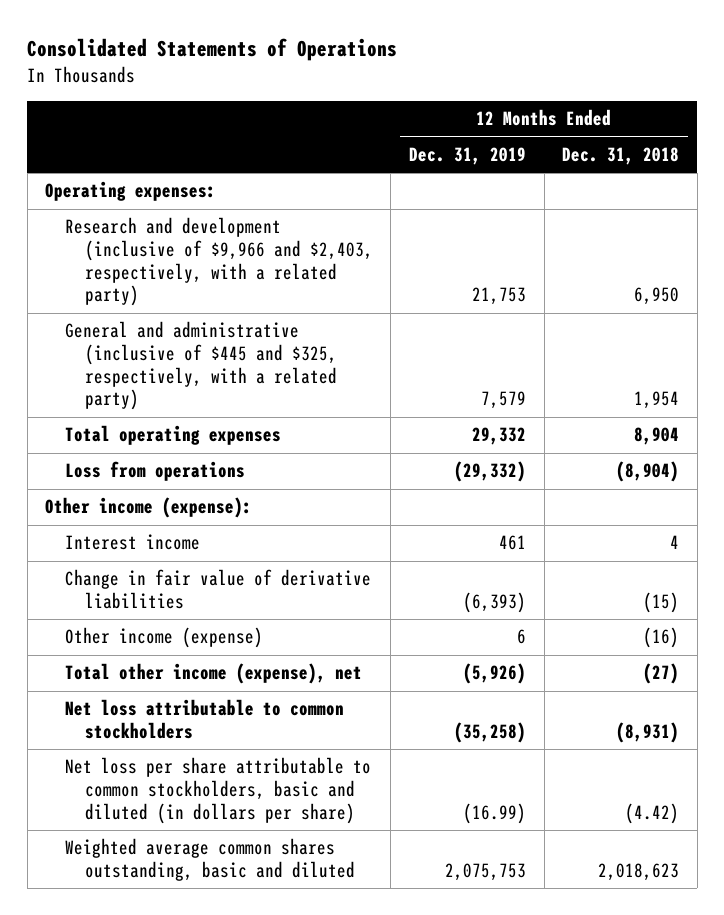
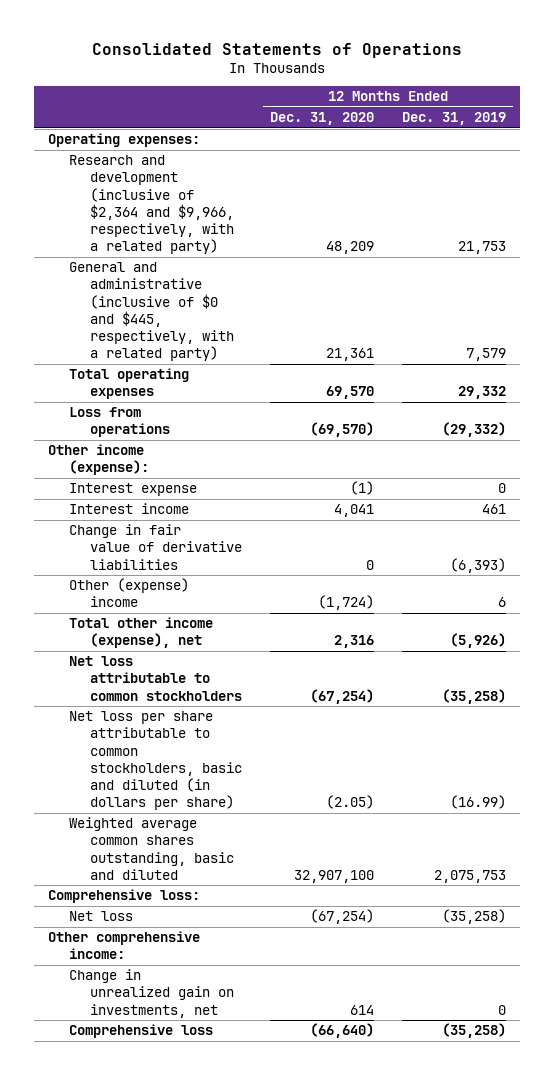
[562,146,680,165] Dec. 31, 2018 -> none
none -> [270,112,375,126] Dec. 31, 2020
[64,217,373,307] Research and development (inclusive of $9,966 and $2,403, respectively, with a related party) -> [69,155,235,255] Research and development (inclusive of $2,364 and $9,966, respectively, with a related party)
[64,321,337,411] General and administrative (inclusive of $445 and $325, respectively, with a related party) -> [69,262,235,362] General and administrative (inclusive of $0 and $445, respectively, with a related party)
none -> [69,483,198,497] Interest expense
[64,627,263,649] Other income (expense) -> [69,578,190,608] Other (expense) income
none -> [48,889,201,904] Comprehensive loss:
none -> [69,911,134,922] Net loss
none -> [48,931,201,960] Other comprehensive income:
none -> [69,969,235,1018] Change in unrealized gain on investments, net
none -> [69,1024,214,1039] Comprehensive loss

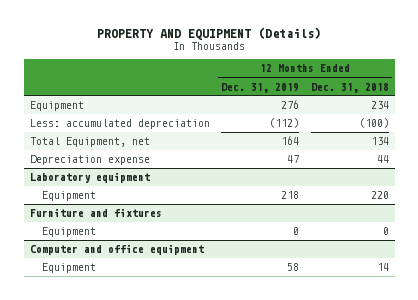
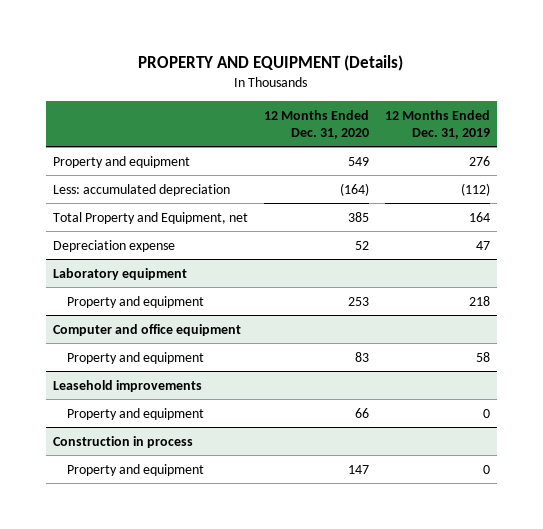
[310,82,389,93] Dec. 31, 2018 -> none
none -> [263,109,369,139] 12 Months Ended Dec. 31, 2020
[29,101,84,112] Equipment -> [53,155,191,168] Property and equipment
[29,137,150,148] Total Equipment, net -> [53,211,249,224] Total Property and Equipment, net
[29,208,162,218] Furniture and fixtures -> none
[42,227,97,238] Equipment -> none
[42,191,97,202] Equipment -> [66,295,204,308] Property and equipment
[42,263,97,274] Equipment -> [66,351,204,364] Property and equipment
none -> [53,379,203,392] Leasehold improvements
none -> [66,407,204,420] Property and equipment
none -> [53,435,194,448] Construction in process
none -> [66,463,204,476] Property and equipment

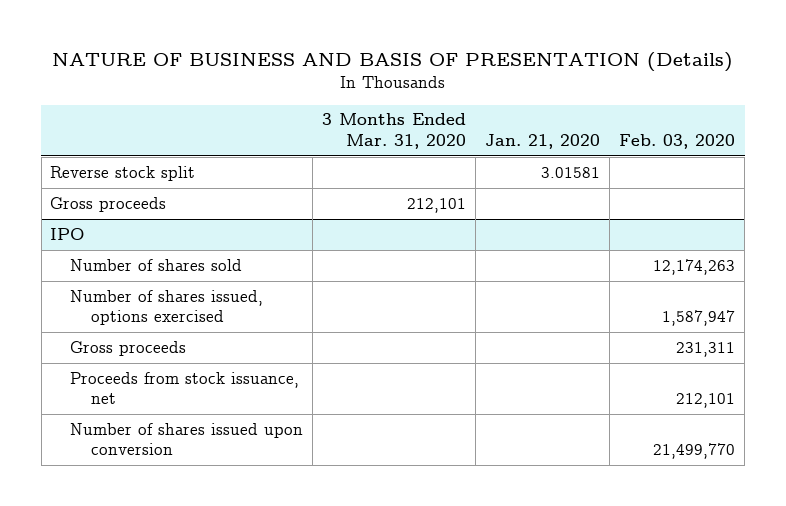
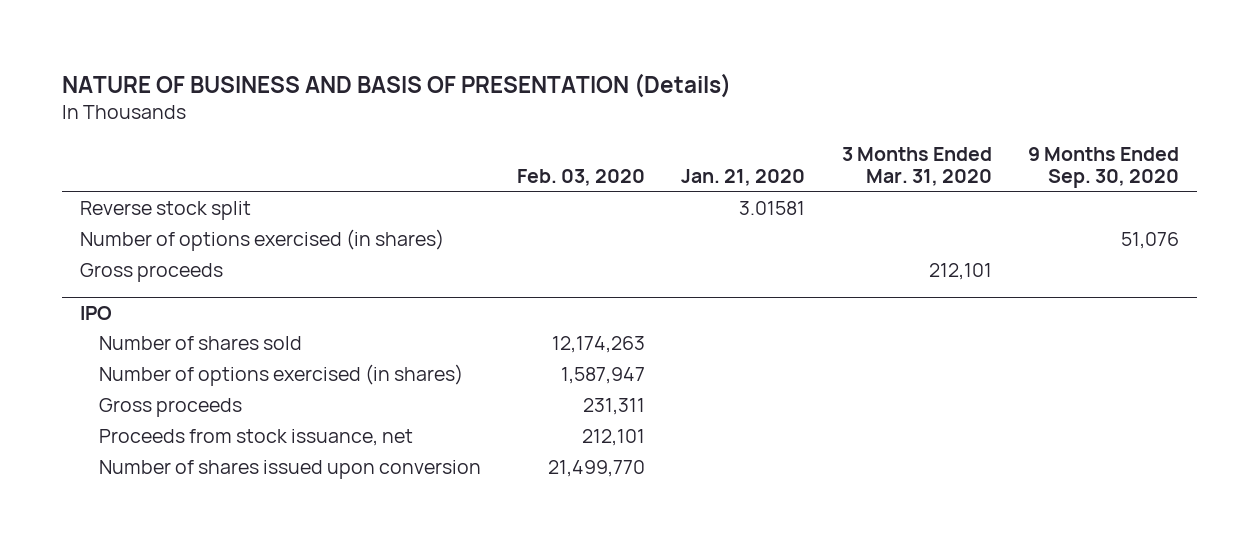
none -> [1027,146,1179,189] 9 Months Ended Sep. 30, 2020
none -> [80,229,445,252] Number of options exercised (in shares)
[70,289,264,326] Number of shares issued, options exercised -> [99,364,464,387] Number of options exercised (in shares)

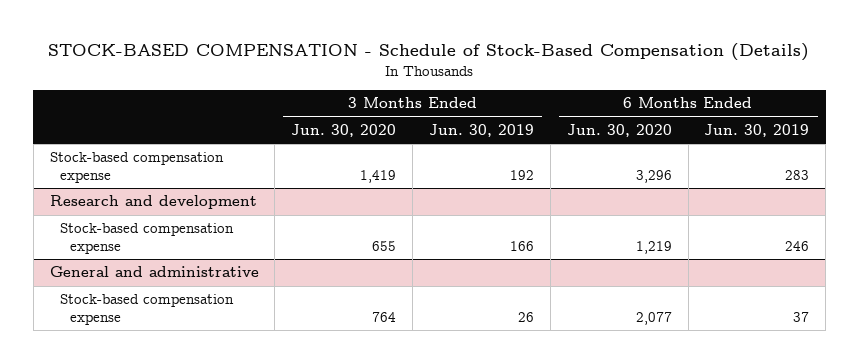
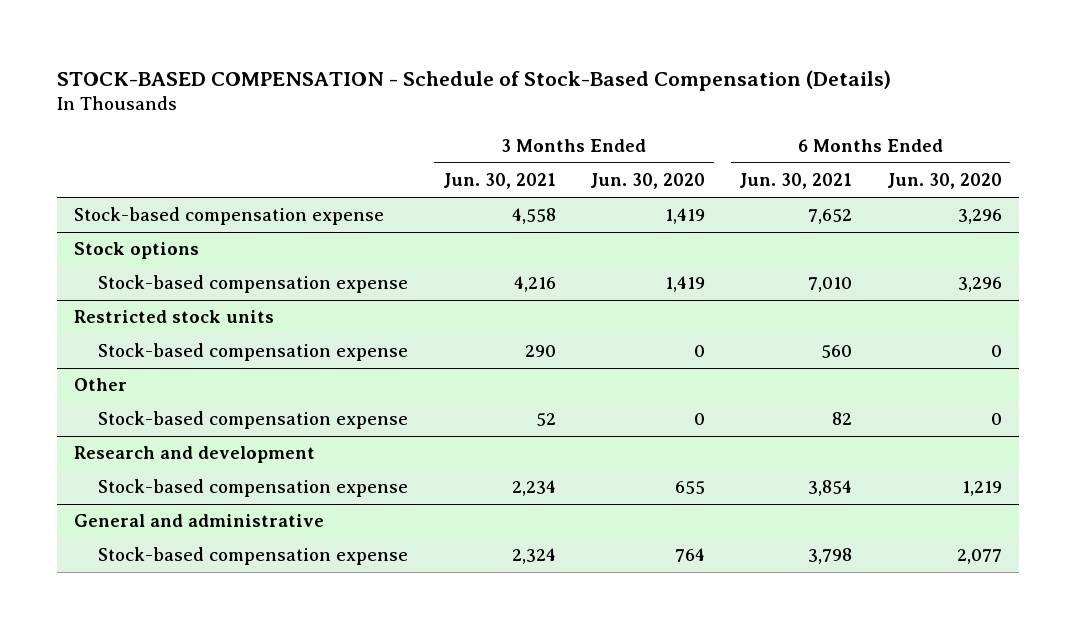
[428,124,534,138] Jun. 30, 2019 -> none
[704,124,810,138] Jun. 30, 2019 -> none
none -> [442,173,556,190] Jun. 30, 2021
none -> [739,173,853,190] Jun. 30, 2021
none -> [74,242,200,260] Stock options
none -> [98,275,409,294] Stock-based compensation expense
none -> [74,310,275,324] Restricted stock units
none -> [98,343,409,362] Stock-based compensation expense
none -> [74,378,128,392] Other
none -> [98,411,409,430] Stock-based compensation expense

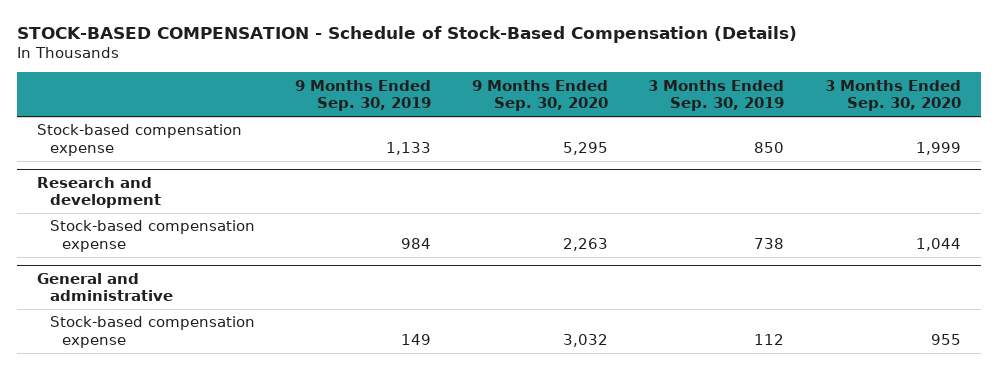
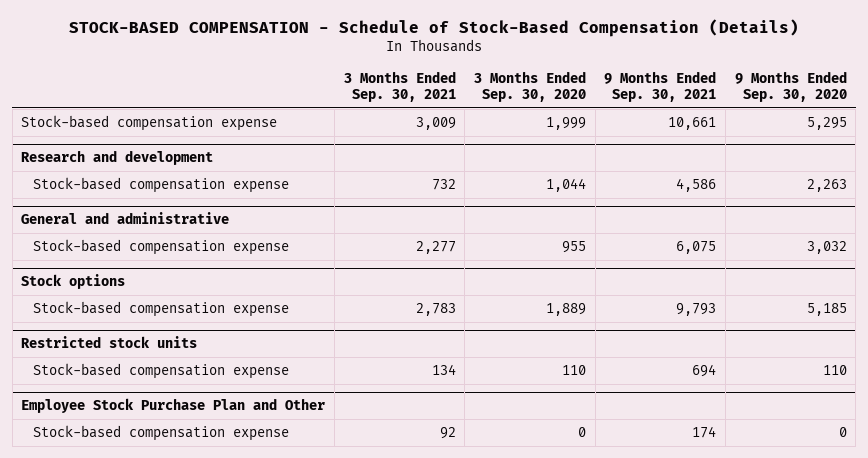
[295,79,432,112] 9 Months Ended Sep. 30, 2019 -> none
[648,79,785,112] 3 Months Ended Sep. 30, 2019 -> none
none -> [343,70,456,102] 3 Months Ended Sep. 30, 2021
none -> [604,70,717,102] 9 Months Ended Sep. 30, 2021
none -> [21,274,126,290] Stock options
none -> [33,301,290,318] Stock-based compensation expense
none -> [21,336,198,349] Restricted stock units
none -> [33,363,290,380] Stock-based compensation expense
none -> [21,398,326,414] Employee Stock Purchase Plan and Other
none -> [33,425,290,442] Stock-based compensation expense

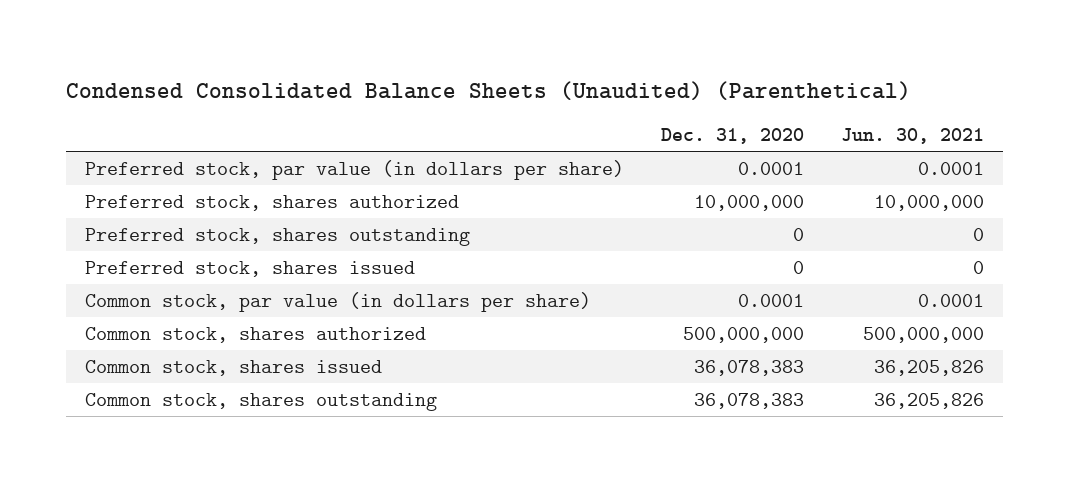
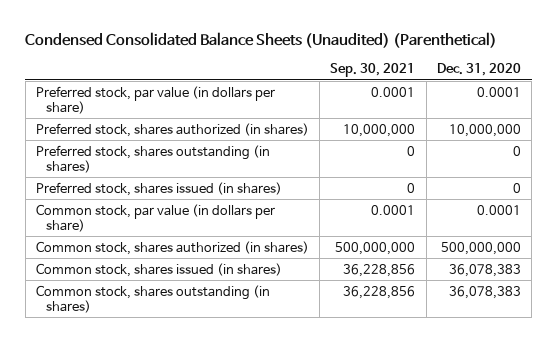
[841,128,985,145] Jun. 30, 2021 -> none
none -> [330,63,416,78] Sep. 30, 2021
[84,194,459,211] Preferred stock, shares authorized -> [35,122,309,137] Preferred stock, shares authorized (in shares)
[84,227,470,246] Preferred stock, shares outstanding -> [35,144,270,173] Preferred stock, shares outstanding (in shares)
[84,260,415,277] Preferred stock, shares issued -> [35,181,282,196] Preferred stock, shares issued (in shares)
[84,326,426,343] Common stock, shares authorized -> [35,240,309,255] Common stock, shares authorized (in shares)
[84,359,382,376] Common stock, shares issued -> [35,262,282,277] Common stock, shares issued (in shares)
[84,392,437,411] Common stock, shares outstanding -> [35,284,270,313] Common stock, shares outstanding (in shares)

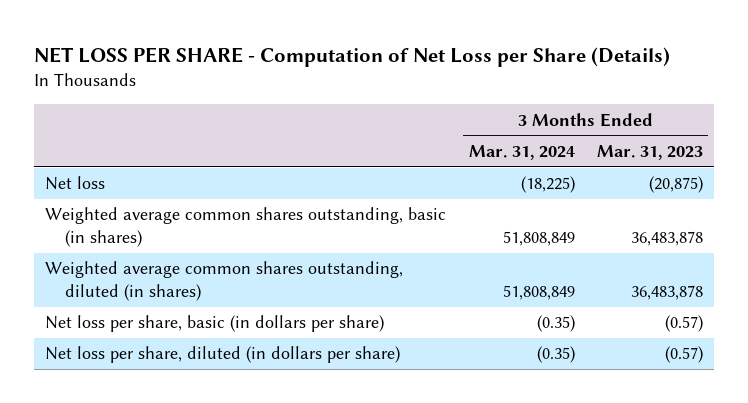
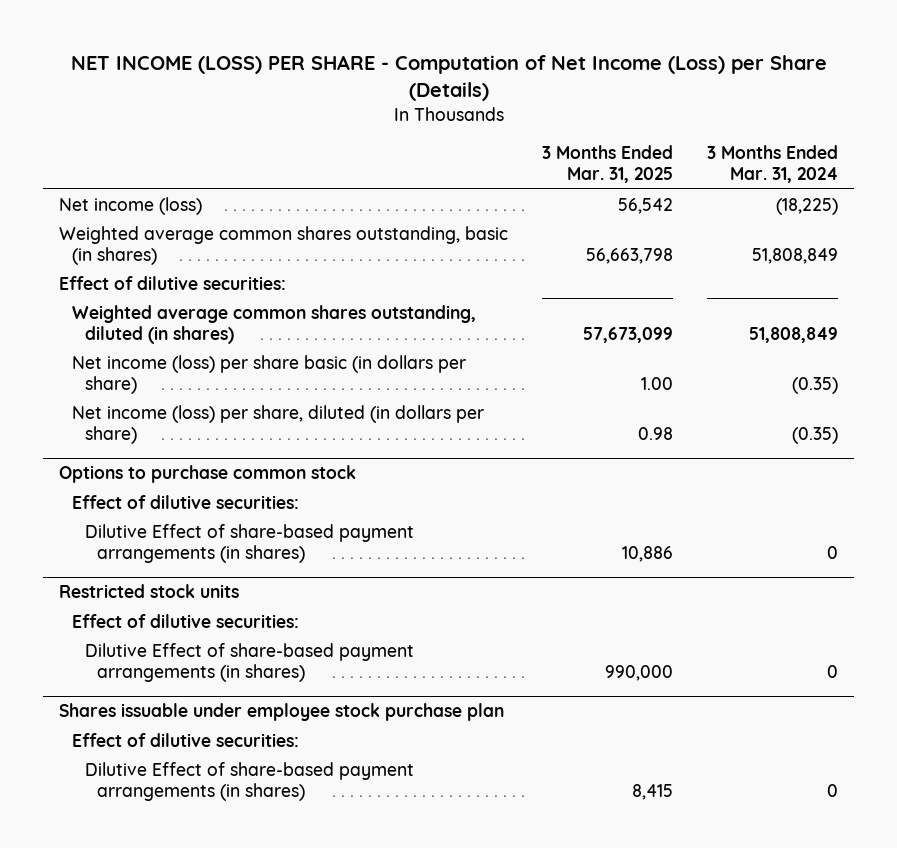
[34,47,671,68] NET LOSS PER SHARE - Computation of Net Loss per Share (Details) -> [70,54,827,102] NET INCOME (LOSS) PER SHARE - Computation of Net Income (Loss) per Share (Details)
[596,144,703,160] Mar. 31, 2023 -> none
none -> [542,145,674,184] 3 Months Ended Mar. 31, 2025
[45,176,106,191] Net loss -> [59,196,203,215] Net income (loss)
none -> [59,275,287,290] Effect of dilutive securities:
[45,315,385,333] Net loss per share, basic (in dollars per share) -> [72,354,467,394] Net income (loss) per share basic (in dollars per share)
[45,346,401,364] Net loss per share, diluted (in dollars per share) -> [72,404,485,444] Net income (loss) per share, diluted (in dollars per share)
none -> [59,465,357,484] Options to purchase common stock
none -> [72,494,300,509] Effect of dilutive securities:
none -> [84,523,414,563] Dilutive Effect of share-based payment arrangements (in shares)
none -> [59,584,240,599] Restricted stock units
none -> [72,613,300,628] Effect of dilutive securities:
none -> [84,642,414,682] Dilutive Effect of share-based payment arrangements (in shares)
none -> [59,703,505,722] Shares issuable under employee stock purchase plan
none -> [72,732,300,747] Effect of dilutive securities:
none -> [84,761,414,801] Dilutive Effect of share-based payment arrangements (in shares)

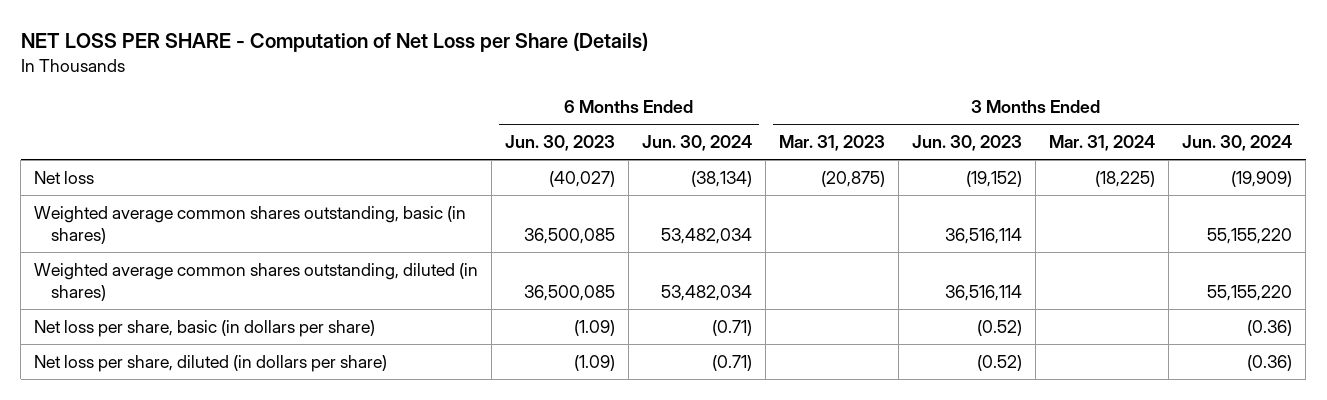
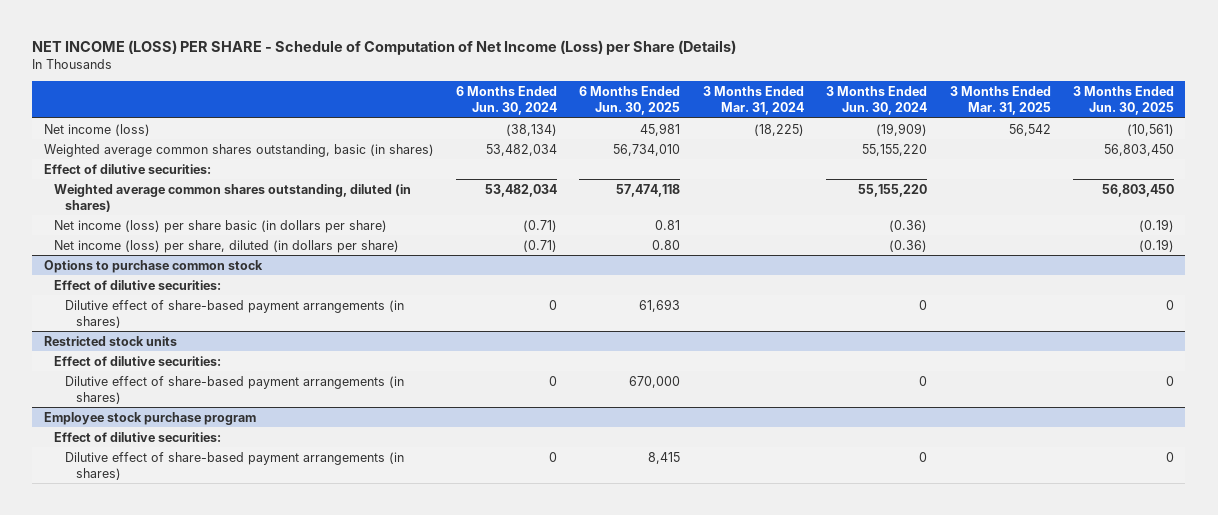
[20,32,648,53] NET LOSS PER SHARE - Computation of Net Loss per Share (Details) -> [32,39,737,55] NET INCOME (LOSS) PER SHARE - Schedule of Computation of Net Income (Loss) per Share (Details)
[505,135,616,152] Jun. 30, 2023 -> none
[779,135,886,152] Mar. 31, 2023 -> none
[912,135,1023,152] Jun. 30, 2023 -> none
none -> [579,86,681,116] 6 Months Ended Jun. 30, 2025
none -> [949,86,1051,116] 3 Months Ended Mar. 31, 2025
none -> [1073,86,1175,116] 3 Months Ended Jun. 30, 2025
[34,170,95,184] Net loss -> [43,123,150,136] Net income (loss)
none -> [43,163,211,174] Effect of dilutive securities:
[34,319,376,337] Net loss per share, basic (in dollars per share) -> [54,219,388,233] Net income (loss) per share basic (in dollars per share)
[34,354,388,372] Net loss per share, diluted (in dollars per share) -> [54,239,400,253] Net income (loss) per share, diluted (in dollars per share)
none -> [43,259,263,273] Options to purchase common stock
none -> [54,279,222,290] Effect of dilutive securities:
none -> [65,299,405,328] Dilutive effect of share-based payment arrangements (in shares)
none -> [43,335,177,346] Restricted stock units
none -> [54,355,222,366] Effect of dilutive securities:
none -> [65,375,405,404] Dilutive effect of share-based payment arrangements (in shares)
none -> [43,411,256,425] Employee stock purchase program
none -> [54,431,222,442] Effect of dilutive securities:
none -> [65,451,405,480] Dilutive effect of share-based payment arrangements (in shares)

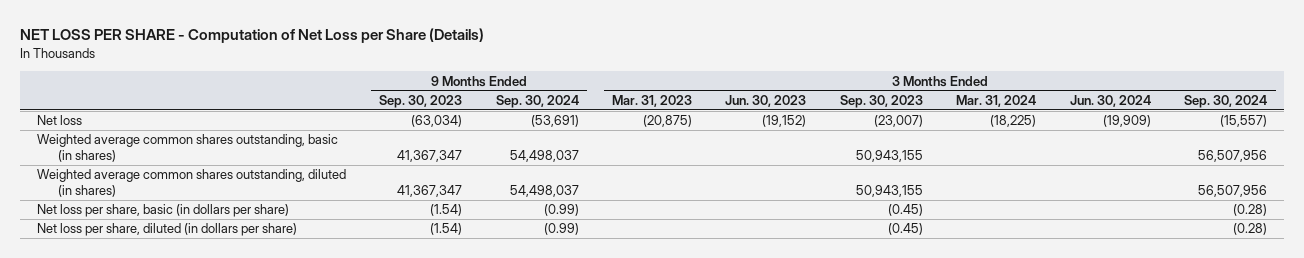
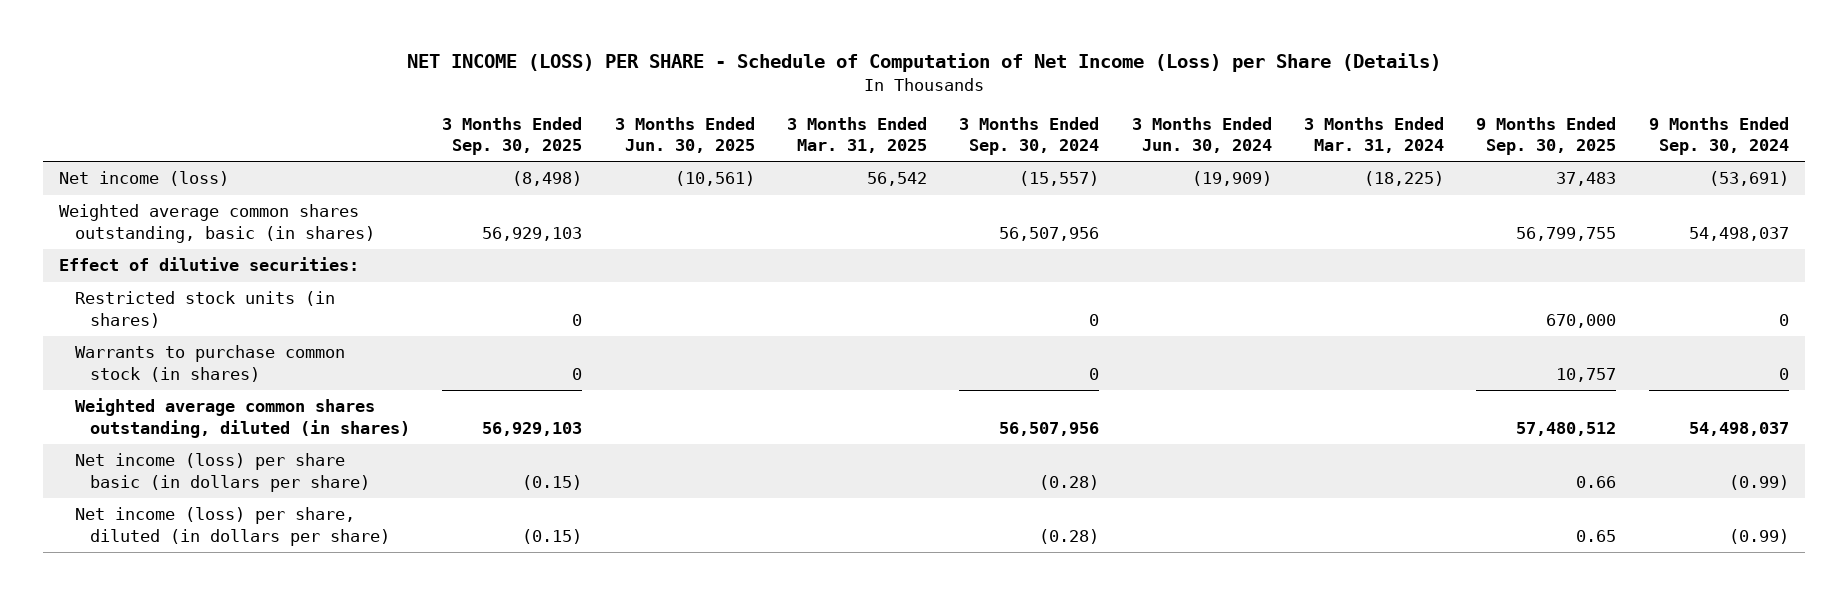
[19,28,484,44] NET LOSS PER SHARE - Computation of Net Loss per Share (Details) -> [406,53,1441,73] NET INCOME (LOSS) PER SHARE - Schedule of Computation of Net Income (Loss) per Share (Details)
[379,94,463,108] Sep. 30, 2023 -> none
[611,94,692,107] Mar. 31, 2023 -> none
[725,94,807,107] Jun. 30, 2023 -> none
[839,94,923,108] Sep. 30, 2023 -> none
none -> [442,116,583,155] 3 Months Ended Sep. 30, 2025
none -> [614,116,755,153] 3 Months Ended Jun. 30, 2025
none -> [787,116,928,153] 3 Months Ended Mar. 31, 2025
none -> [1476,116,1617,155] 9 Months Ended Sep. 30, 2025
[36,115,82,126] Net loss -> [58,171,229,187] Net income (loss)
none -> [58,257,359,272] Effect of dilutive securities:
none -> [74,291,335,328] Restricted stock units (in shares)
none -> [74,345,345,382] Warrants to purchase common stock (in shares)
[36,204,289,218] Net loss per share, basic (in dollars per share) -> [74,453,371,492] Net income (loss) per share basic (in dollars per share)
[36,223,297,237] Net loss per share, diluted (in dollars per share) -> [74,507,391,546] Net income (loss) per share, diluted (in dollars per share)

